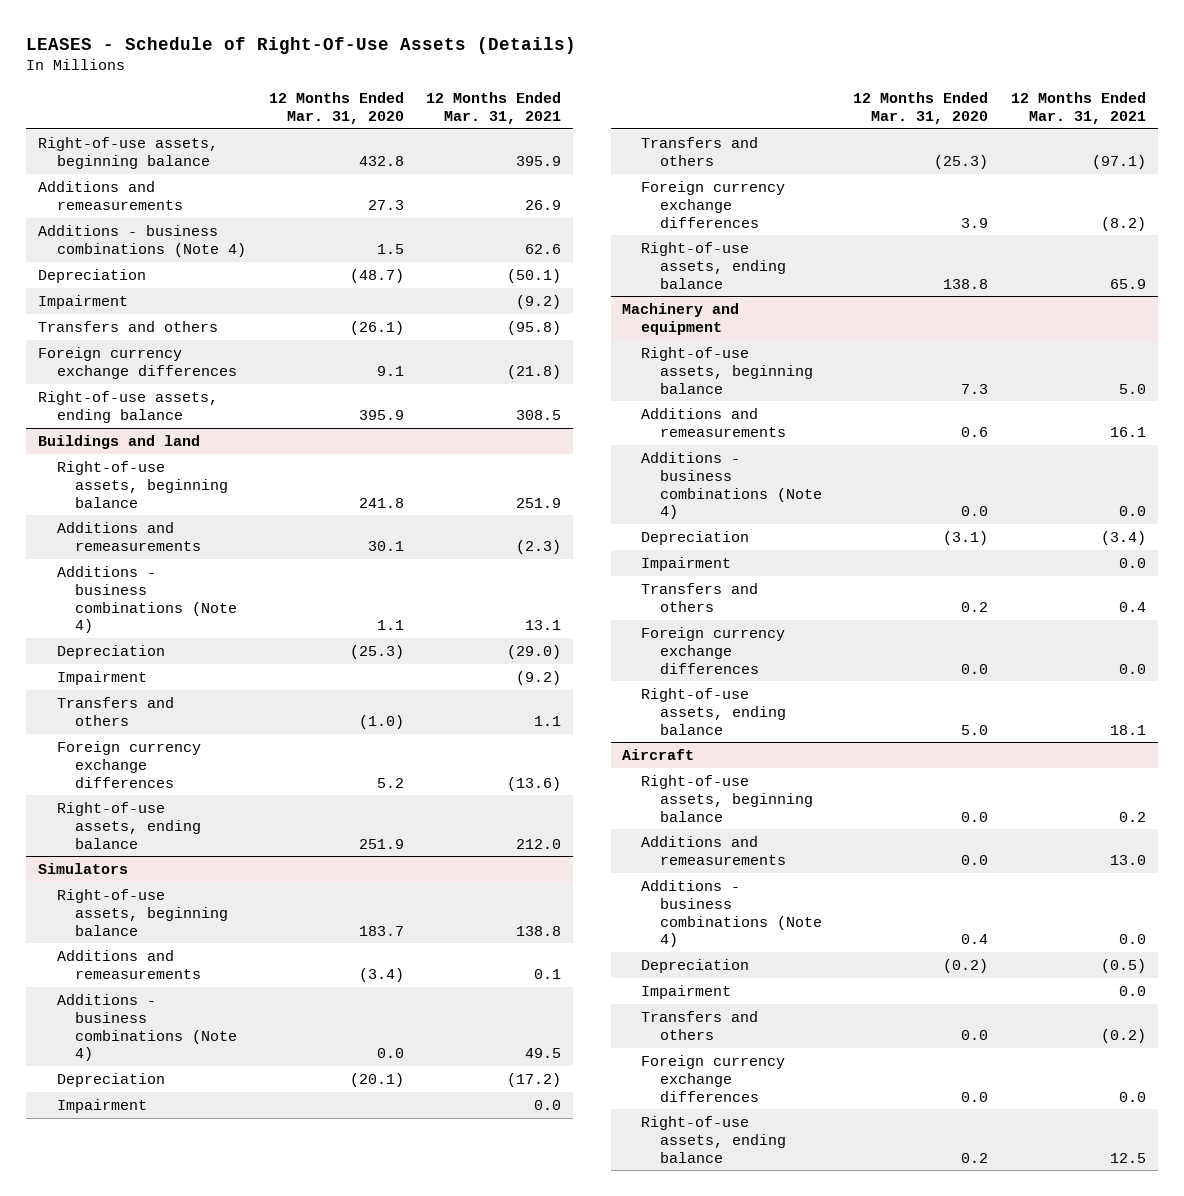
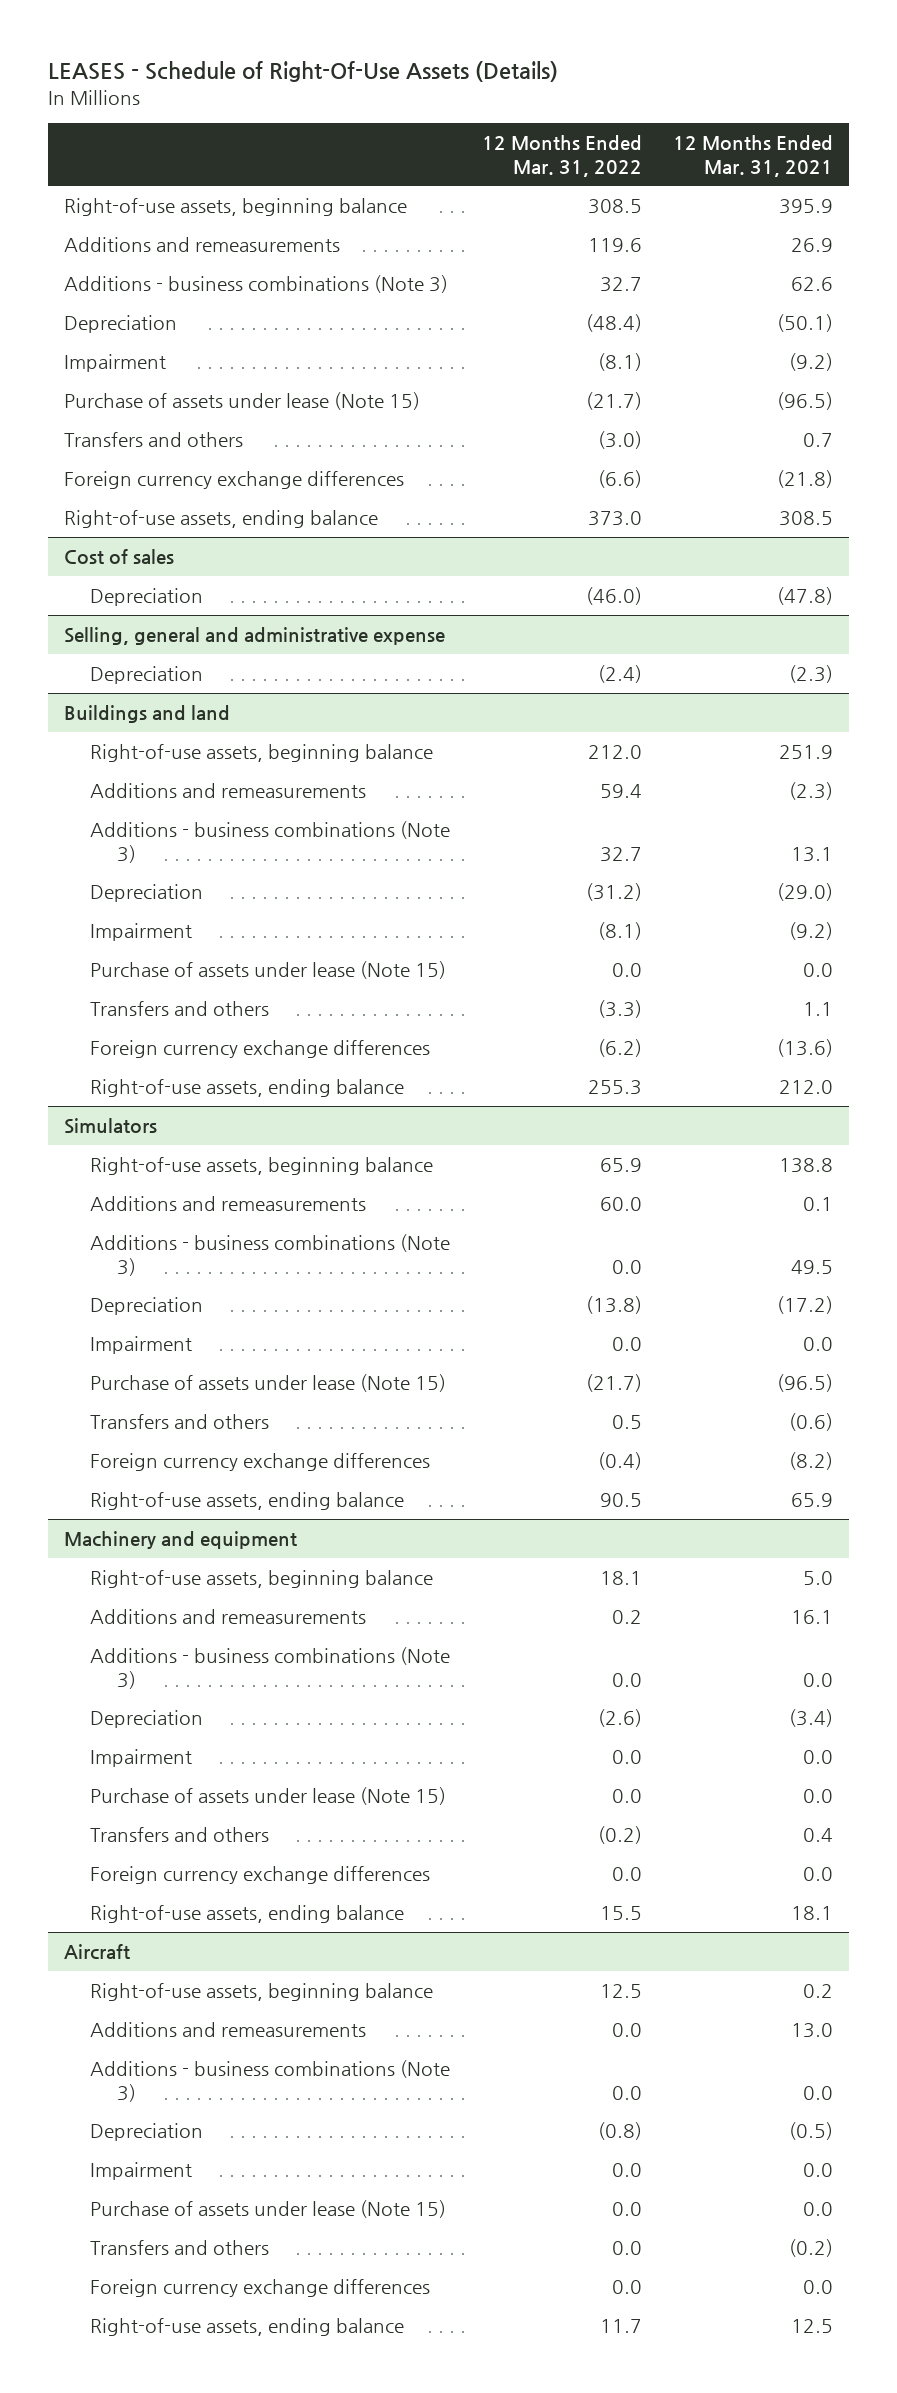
[268,92,404,124] 12 Months Ended Mar. 31, 2020 -> none
none -> [481,134,642,177] 12 Months Ended Mar. 31, 2022
[37,224,246,257] Additions - business combinations (Note 4) -> [63,274,448,293] Additions - business combinations (Note 3)
none -> [63,391,420,410] Purchase of assets under lease (Note 15)
[507,320,562,335] (95.8) -> [803,432,834,447] 0.7
none -> [63,548,174,564] Cost of sales
none -> [90,587,204,606] Depreciation
none -> [63,626,445,645] Selling, general and administrative expense
none -> [90,665,204,684] Depreciation
[56,565,238,634] Additions - business combinations (Note 4) -> [90,820,451,863] Additions - business combinations (Note 3)
none -> [90,960,447,979] Purchase of assets under lease (Note 15)
[56,993,238,1062] Additions - business combinations (Note 4) -> [90,1233,451,1276] Additions - business combinations (Note 3)
none -> [90,1373,447,1392] Purchase of assets under lease (Note 15)
[1092,154,1147,169] (97.1) -> [789,1412,834,1431] (0.6)
[641,451,823,520] Additions - business combinations (Note 4) -> [90,1646,451,1689] Additions - business combinations (Note 3)
none -> [90,1786,447,1805] Purchase of assets under lease (Note 15)
[641,879,823,948] Additions - business combinations (Note 4) -> [90,2059,451,2102] Additions - business combinations (Note 3)
none -> [90,2199,447,2218] Purchase of assets under lease (Note 15)

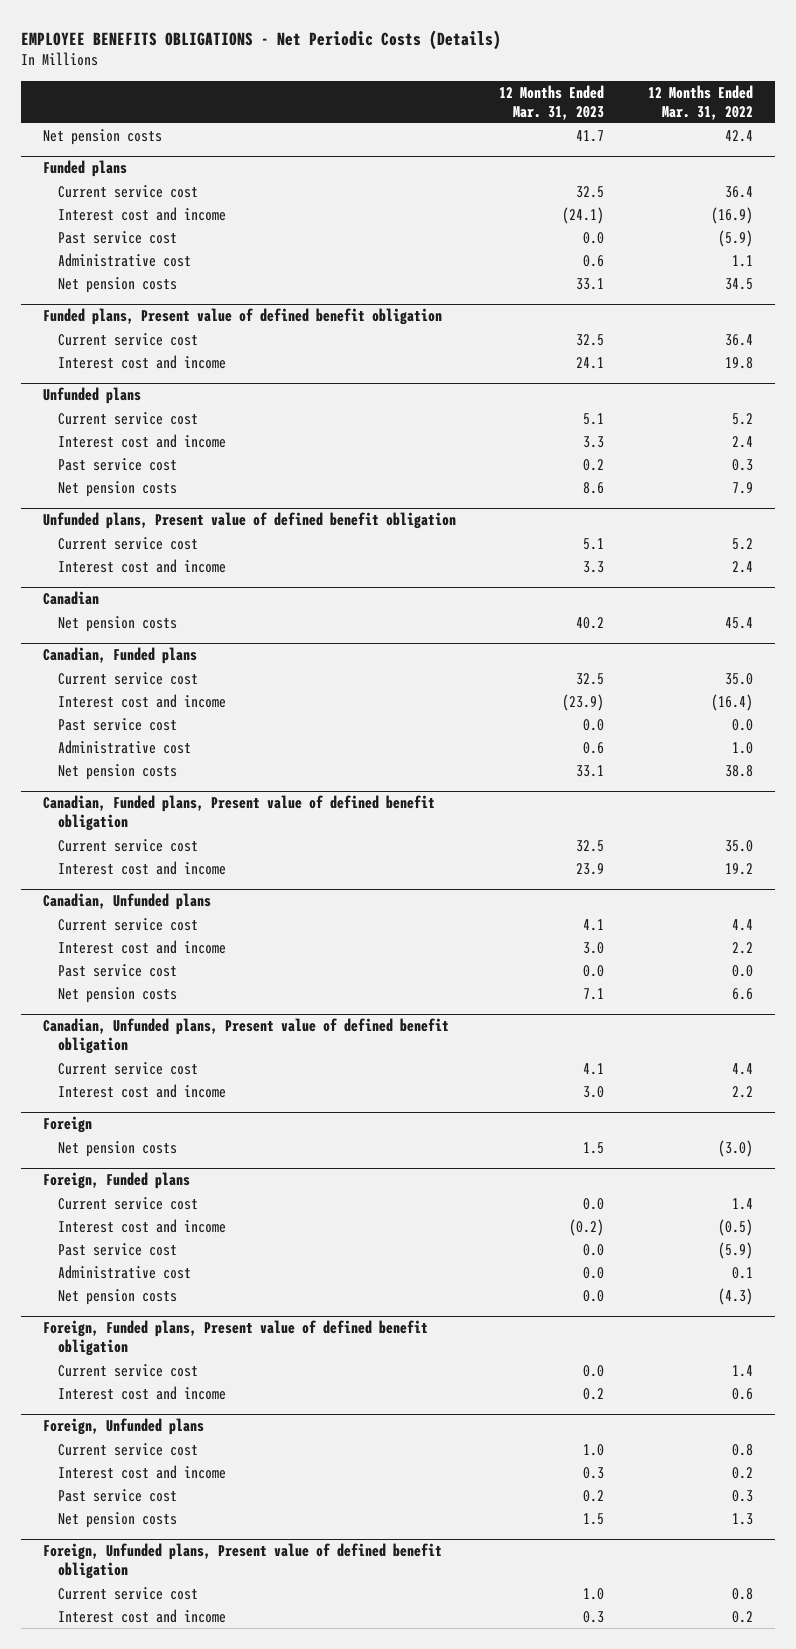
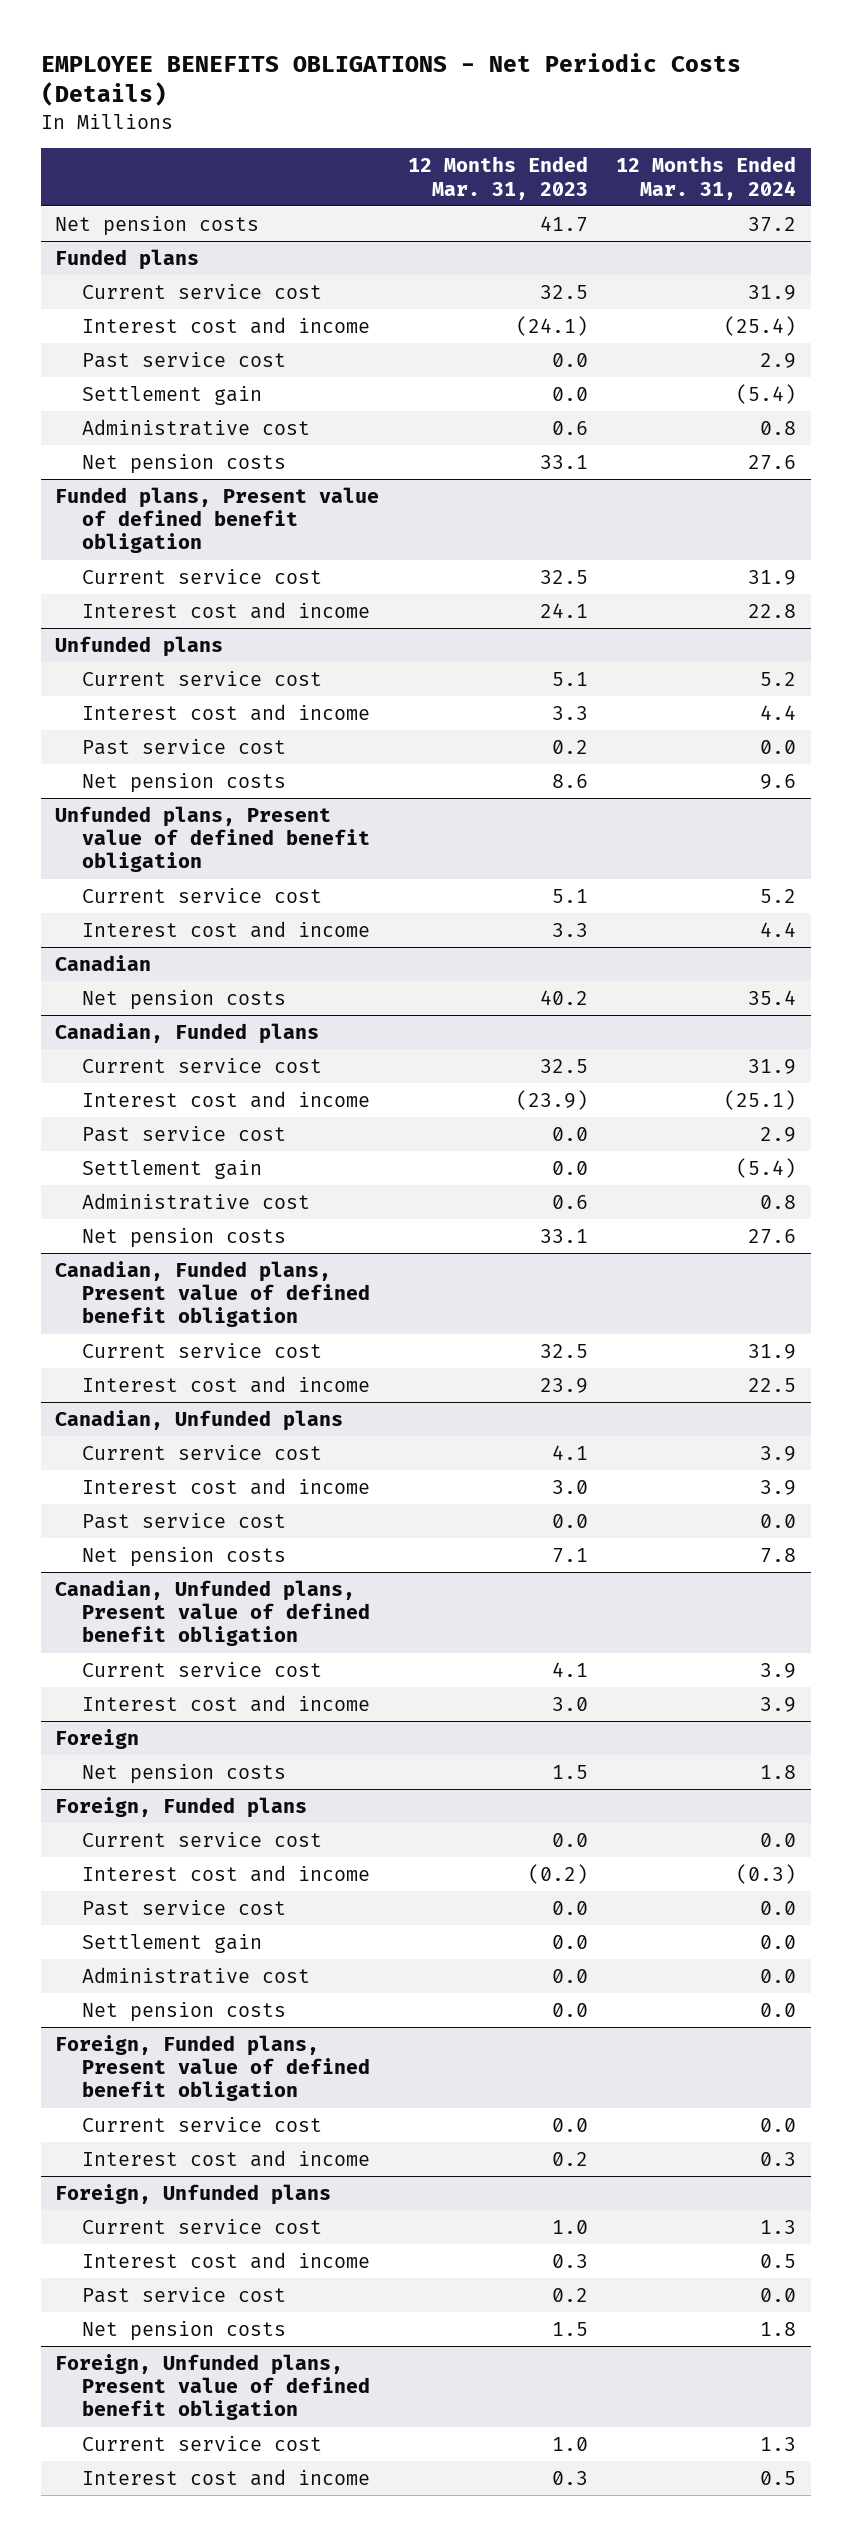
[648,84,754,120] 12 Months Ended Mar. 31, 2022 -> none
none -> [616,156,797,200] 12 Months Ended Mar. 31, 2024
none -> [81,385,262,405] Settlement gain
none -> [81,1159,262,1179] Settlement gain
none -> [81,1933,262,1953] Settlement gain

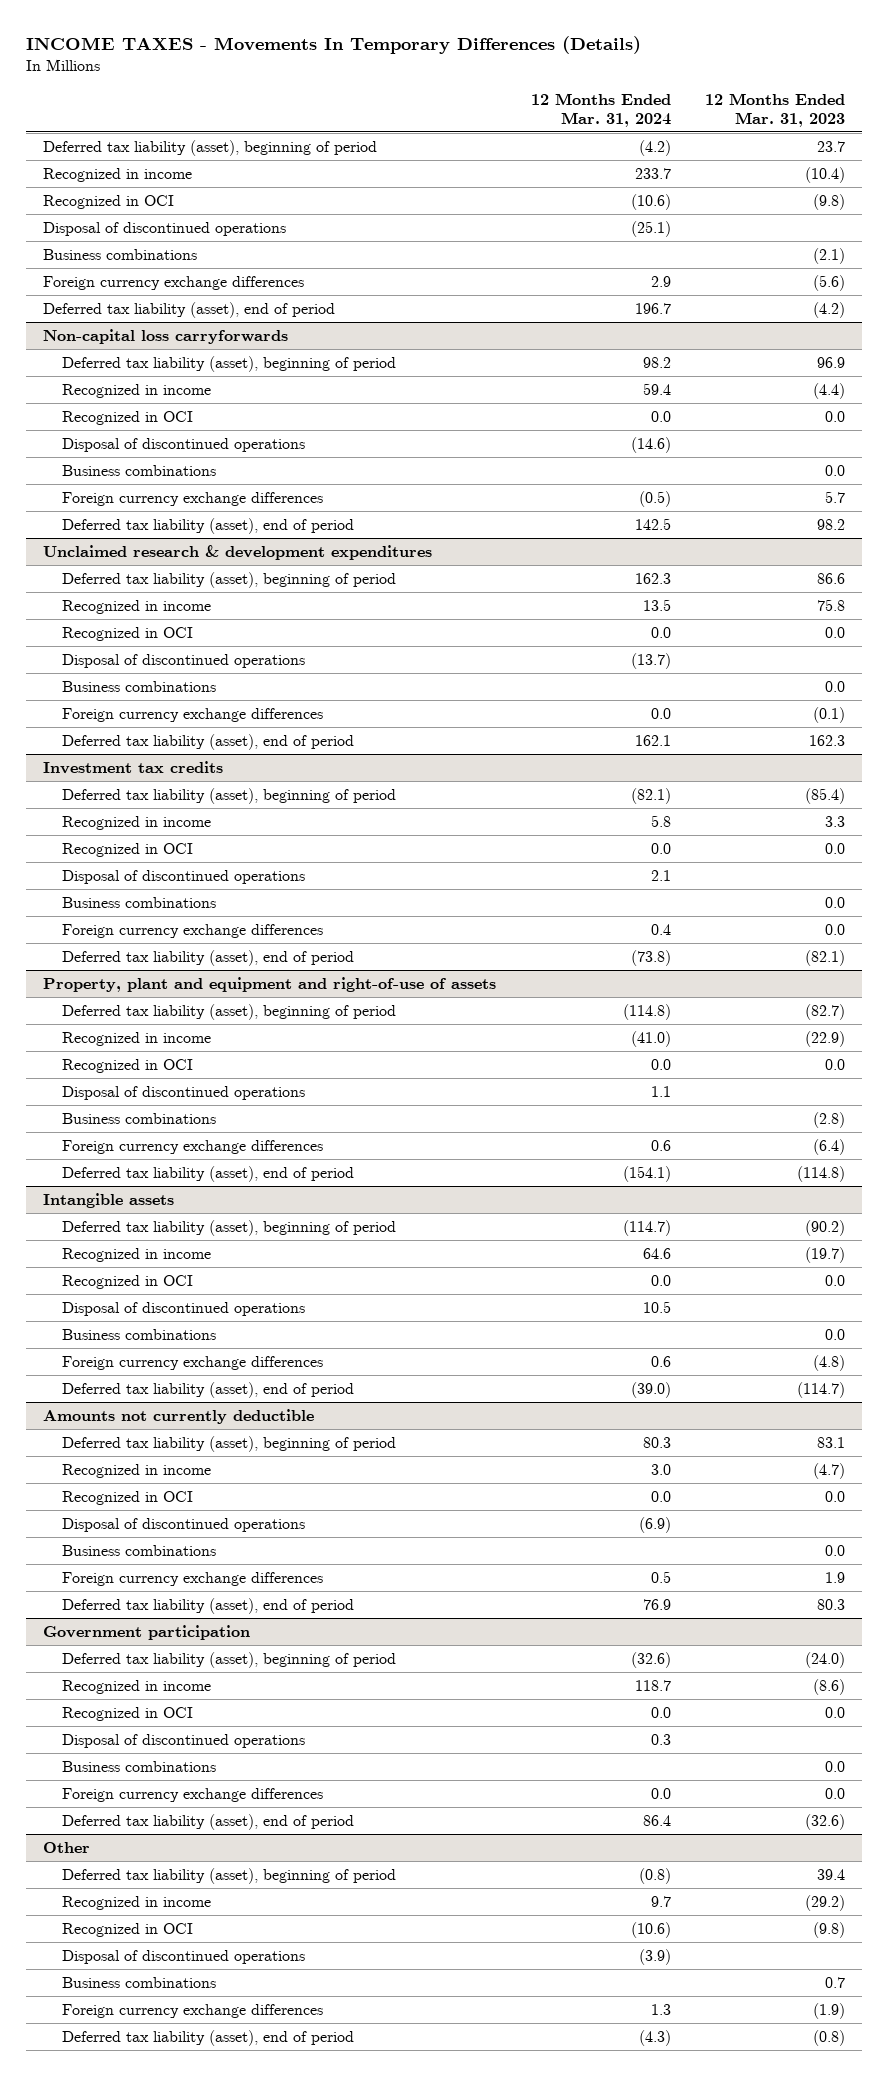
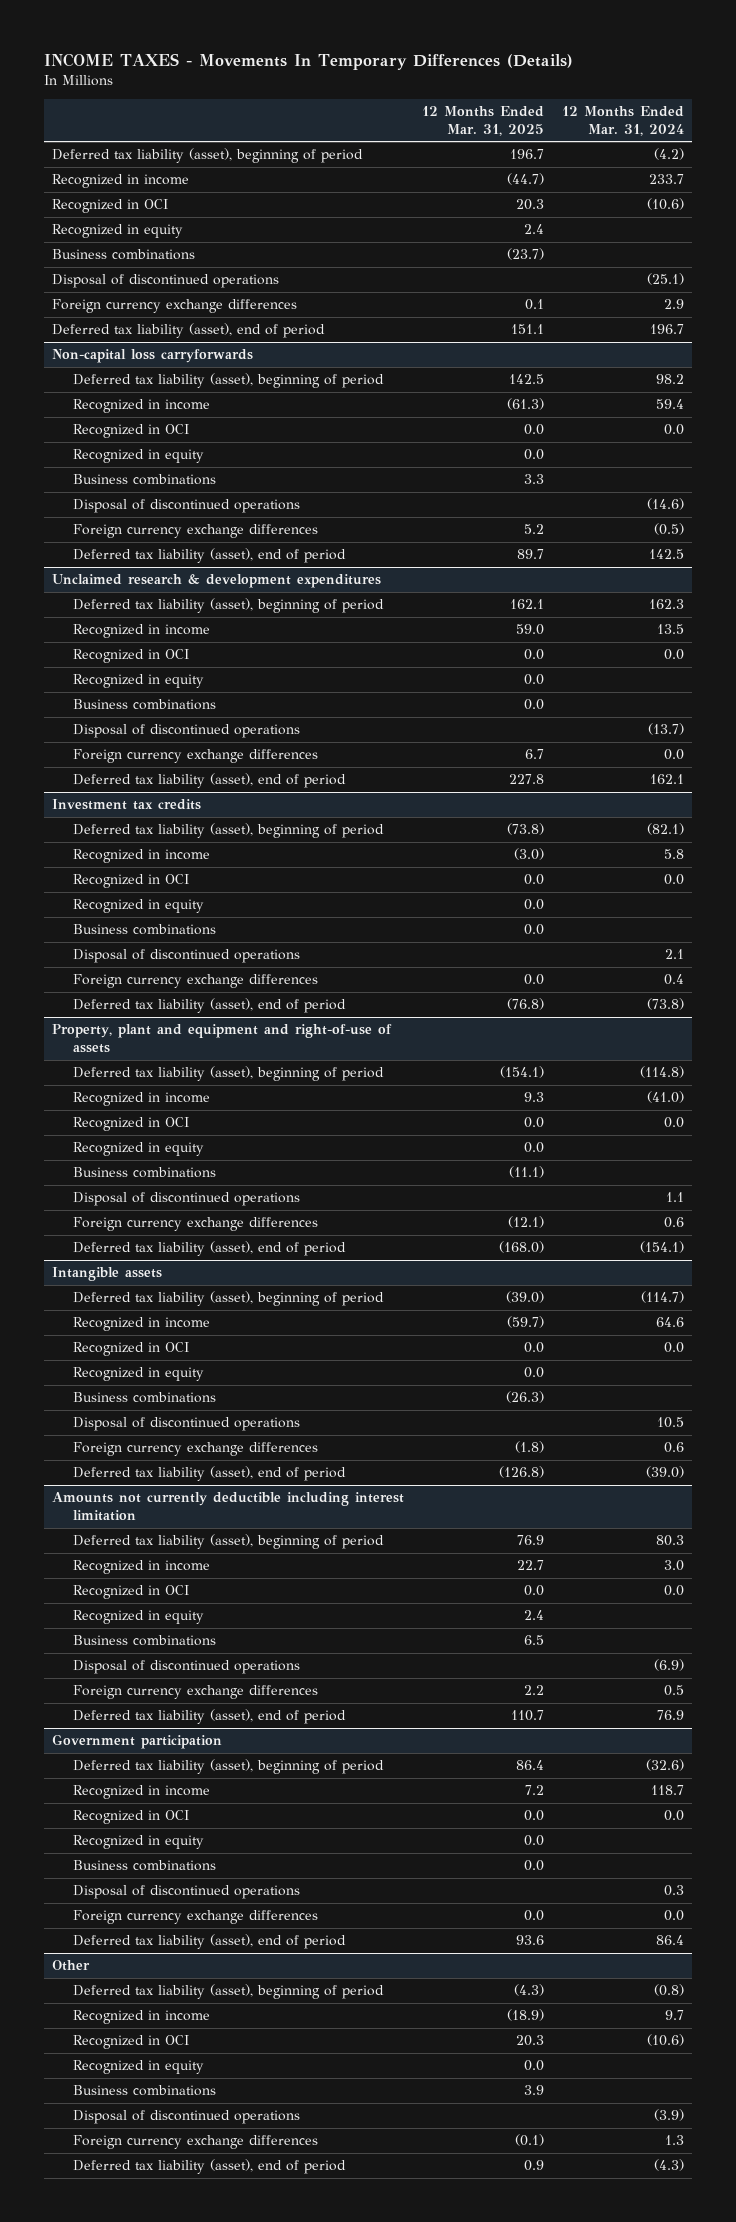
[705,93,846,127] 12 Months Ended Mar. 31, 2023 -> none
none -> [421,106,544,136] 12 Months Ended Mar. 31, 2025
none -> [52,224,184,239] Recognized in equity
[43,221,287,236] Disposal of discontinued operations -> [52,274,280,289] Disposal of discontinued operations
none -> [73,449,205,464] Recognized in equity
[62,437,306,452] Disposal of discontinued operations -> [73,499,301,514] Disposal of discontinued operations
none -> [73,674,205,689] Recognized in equity
[62,653,306,668] Disposal of discontinued operations -> [73,724,301,739] Disposal of discontinued operations
none -> [73,899,205,914] Recognized in equity
[62,869,306,884] Disposal of discontinued operations -> [73,949,301,964] Disposal of discontinued operations
none -> [73,1142,205,1157] Recognized in equity
[62,1085,306,1100] Disposal of discontinued operations -> [73,1192,301,1207] Disposal of discontinued operations
none -> [73,1367,205,1382] Recognized in equity
[62,1301,306,1316] Disposal of discontinued operations -> [73,1417,301,1432] Disposal of discontinued operations
[43,1408,315,1424] Amounts not currently deductible -> [52,1492,405,1521] Amounts not currently deductible including interest limitation
[62,1517,306,1532] Disposal of discontinued operations -> none
none -> [73,1610,205,1625] Recognized in equity
none -> [73,1660,301,1675] Disposal of discontinued operations
none -> [73,1835,205,1850] Recognized in equity
[62,1733,306,1748] Disposal of discontinued operations -> [73,1885,301,1900] Disposal of discontinued operations
none -> [73,2060,205,2075] Recognized in equity
[62,1949,306,1964] Disposal of discontinued operations -> [73,2110,301,2125] Disposal of discontinued operations

